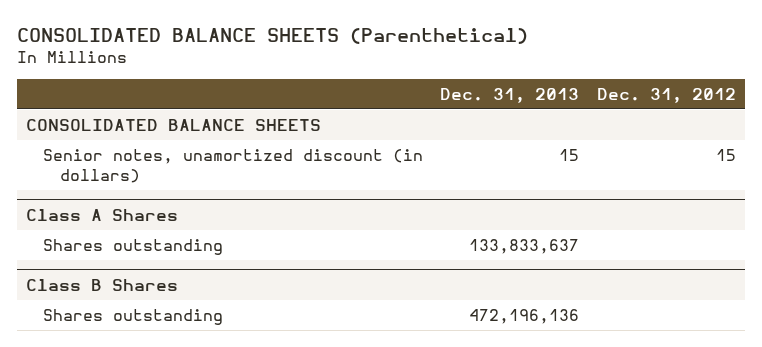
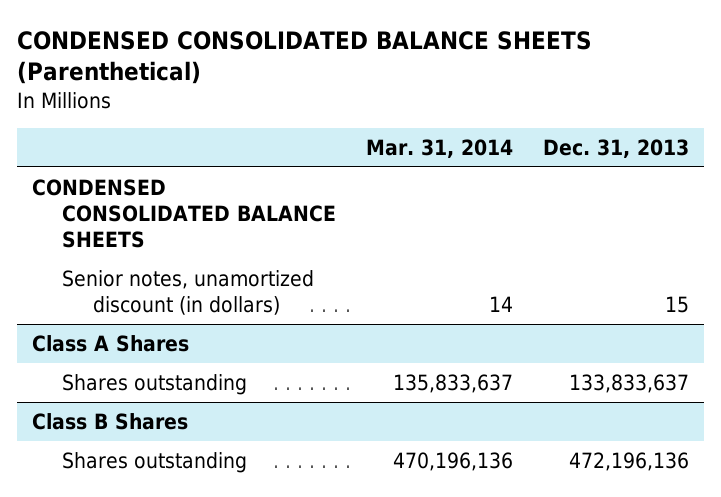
[17,27,529,44] CONSOLIDATED BALANCE SHEETS (Parenthetical) -> [17,30,593,85] CONDENSED CONSOLIDATED BALANCE SHEETS (Parenthetical)
[597,87,737,103] Dec. 31, 2012 -> none
none -> [366,138,514,158] Mar. 31, 2014
[25,118,321,131] CONSOLIDATED BALANCE SHEETS -> [31,178,337,249] CONDENSED CONSOLIDATED BALANCE SHEETS

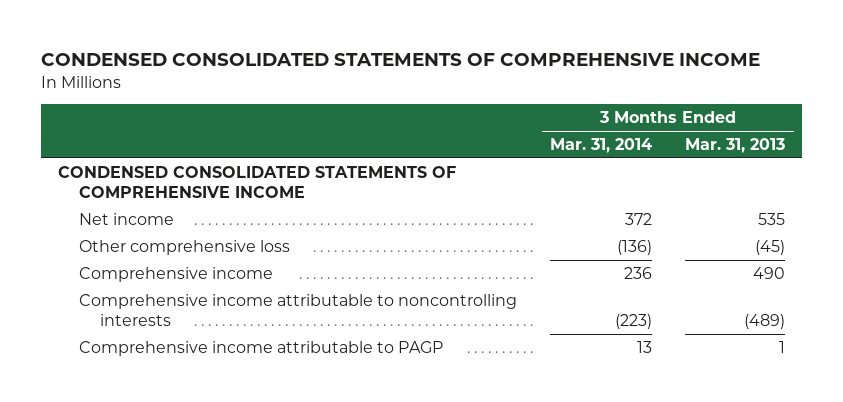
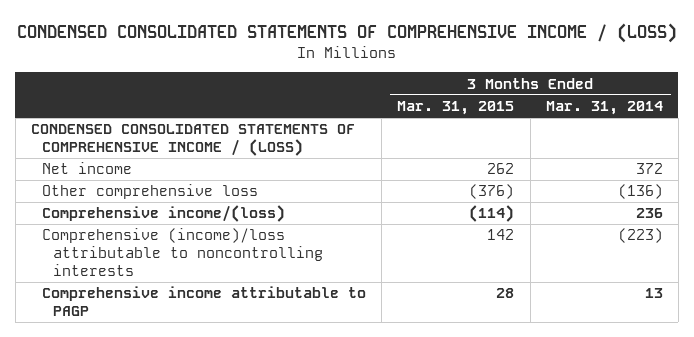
[41,53,761,67] CONDENSED CONSOLIDATED STATEMENTS OF COMPREHENSIVE INCOME -> [16,22,677,43] CONDENSED CONSOLIDATED STATEMENTS OF COMPREHENSIVE INCOME / (LOSS)
[685,138,786,154] Mar. 31, 2013 -> none
none -> [397,101,515,116] Mar. 31, 2015
[57,166,456,198] CONDENSED CONSOLIDATED STATEMENTS OF COMPREHENSIVE INCOME -> [30,124,355,157] CONDENSED CONSOLIDATED STATEMENTS OF COMPREHENSIVE INCOME / (LOSS)
[78,267,273,283] Comprehensive income -> [41,205,285,223] Comprehensive income/(loss)
[78,294,517,326] Comprehensive income attributable to noncontrolling interests -> [41,228,324,277] Comprehensive (income)/loss attributable to noncontrolling interests

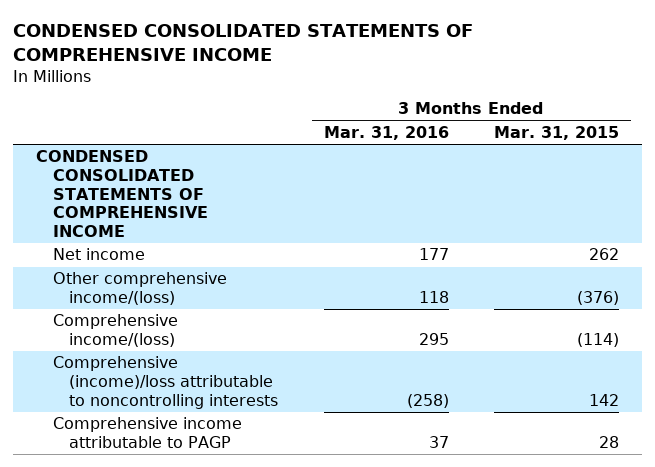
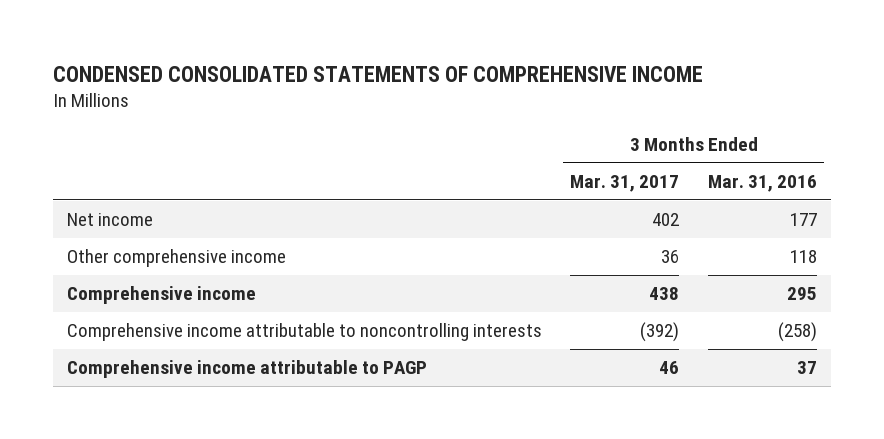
[494,125,620,140] Mar. 31, 2015 -> none
none -> [570,175,680,193] Mar. 31, 2017
[35,150,208,237] CONDENSED CONSOLIDATED STATEMENTS OF COMPREHENSIVE INCOME -> none
[52,272,227,306] Other comprehensive income/(loss) -> [66,249,286,268] Other comprehensive income
[52,314,178,348] Comprehensive income/(loss) -> [66,286,256,305] Comprehensive income
[52,356,279,409] Comprehensive (income)/loss attributable to noncontrolling interests -> [66,323,542,342] Comprehensive income attributable to noncontrolling interests

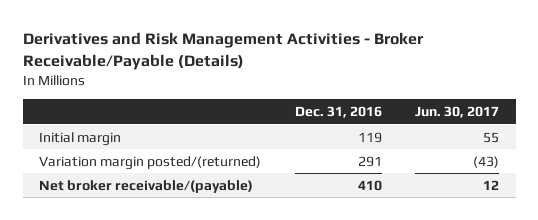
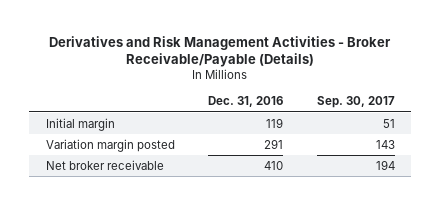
[414,105,499,118] Jun. 30, 2017 -> none
none -> [316,96,395,109] Sep. 30, 2017
[39,155,262,170] Variation margin posted/(returned) -> [45,138,175,152] Variation margin posted
[39,179,254,193] Net broker receivable/(payable) -> [45,159,164,170] Net broker receivable

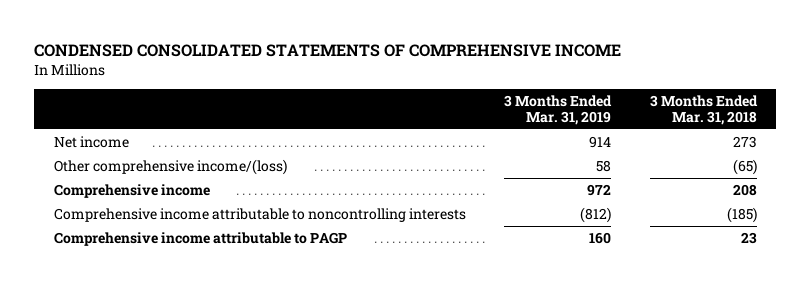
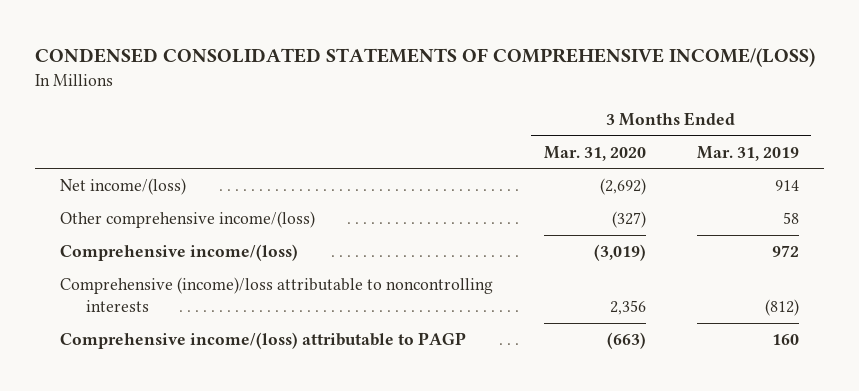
[34,43,622,57] CONDENSED CONSOLIDATED STATEMENTS OF COMPREHENSIVE INCOME -> [35,48,816,68] CONDENSED CONSOLIDATED STATEMENTS OF COMPREHENSIVE INCOME/(LOSS)
[649,94,758,125] 3 Months Ended Mar. 31, 2018 -> none
none -> [544,145,647,161] Mar. 31, 2020
[53,136,129,149] Net income -> [60,177,187,195] Net income/(loss)
[53,184,210,199] Comprehensive income -> [60,243,299,261] Comprehensive income/(loss)
[53,208,466,223] Comprehensive income attributable to noncontrolling interests -> [60,276,494,312] Comprehensive (income)/loss attributable to noncontrolling interests
[53,232,347,247] Comprehensive income attributable to PAGP -> [60,331,467,349] Comprehensive income/(loss) attributable to PAGP

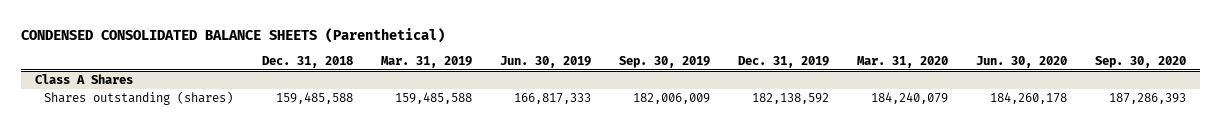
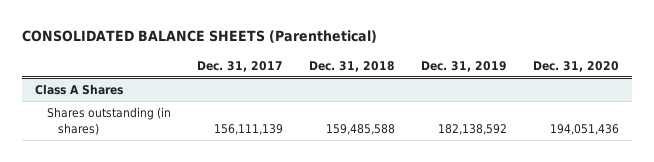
[21,27,446,43] CONDENSED CONSOLIDATED BALANCE SHEETS (Parenthetical) -> [22,30,378,44] CONSOLIDATED BALANCE SHEETS (Parenthetical)
[380,55,472,68] Mar. 31, 2019 -> none
[499,55,591,68] Jun. 30, 2019 -> none
[618,55,710,68] Sep. 30, 2019 -> none
[857,55,949,68] Mar. 31, 2020 -> none
[976,55,1068,68] Jun. 30, 2020 -> none
[1095,55,1187,68] Sep. 30, 2020 -> none
none -> [196,60,283,72] Dec. 31, 2017
none -> [532,60,619,72] Dec. 31, 2020
[44,91,234,106] Shares outstanding (shares) -> [46,107,171,135] Shares outstanding (in shares)

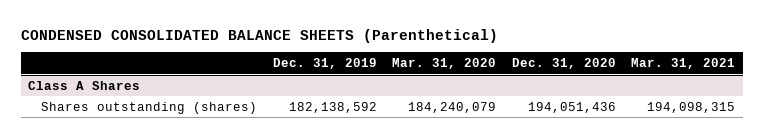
[22,30,378,44] CONSOLIDATED BALANCE SHEETS (Parenthetical) -> [20,28,498,43] CONDENSED CONSOLIDATED BALANCE SHEETS (Parenthetical)
[196,60,283,72] Dec. 31, 2017 -> none
[308,60,395,72] Dec. 31, 2018 -> none
none -> [392,58,497,70] Mar. 31, 2020
none -> [631,58,736,70] Mar. 31, 2021
[46,107,171,135] Shares outstanding (in shares) -> [41,101,258,114] Shares outstanding (shares)

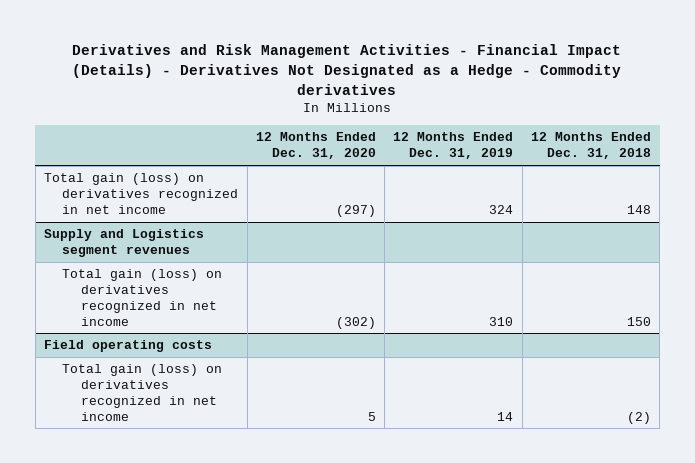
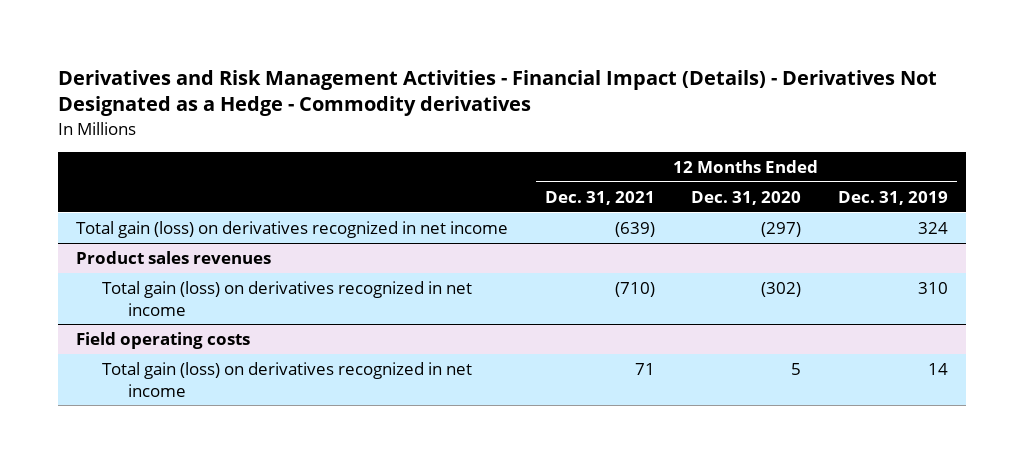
[530,132,651,160] 12 Months Ended Dec. 31, 2018 -> none
none -> [544,190,655,205] Dec. 31, 2021
[44,229,205,258] Supply and Logistics segment revenues -> [76,251,272,265] Product sales revenues

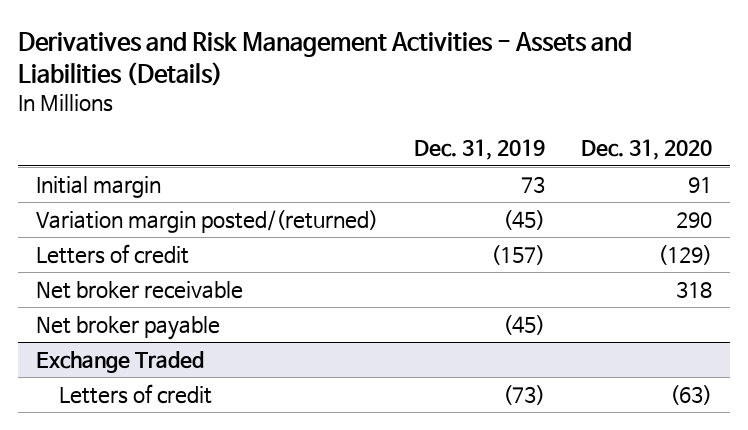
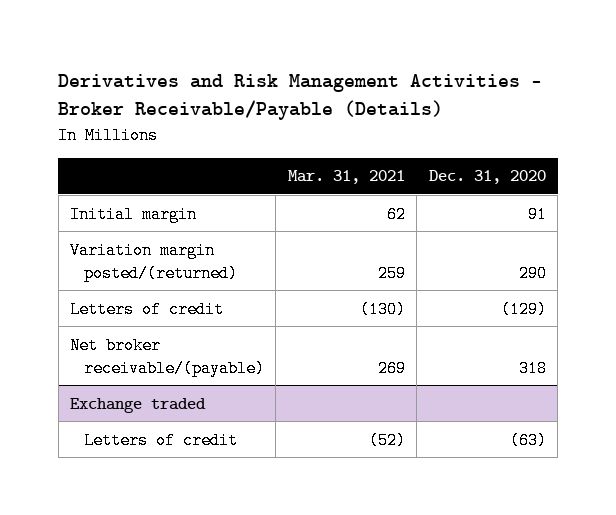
[17,31,632,86] Derivatives and Risk Management Activities - Assets and Liabilities (Details) -> [58,73,543,120] Derivatives and Risk Management Activities - Broker Receivable/Payable (Details)
[413,139,545,161] Dec. 31, 2019 -> none
none -> [287,170,405,185] Mar. 31, 2021
[35,316,220,341] Net broker payable -> none
[35,281,243,300] Net broker receivable -> [70,336,265,377] Net broker receivable/(payable)
[35,351,204,374] Exchange Traded -> [70,397,207,413] Exchange traded

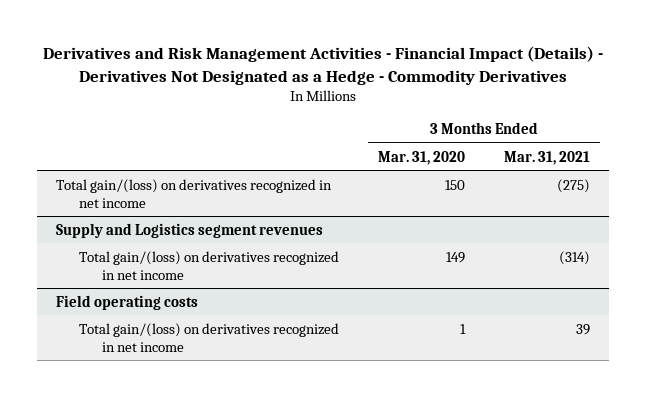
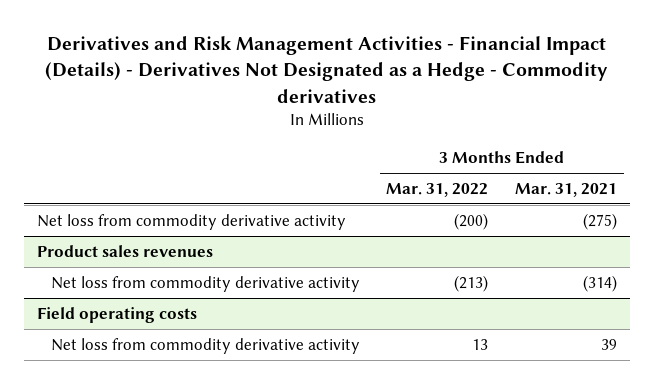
[43,46,604,85] Derivatives and Risk Management Activities - Financial Impact (Details) - Derivatives Not Designated as a Hedge - Commodity Derivatives -> [45,36,609,103] Derivatives and Risk Management Activities - Financial Impact (Details) - Derivatives Not Designated as a Hedge - Commodity derivatives
[377,150,465,165] Mar. 31, 2020 -> none
none -> [386,182,489,197] Mar. 31, 2022
[56,178,333,208] Total gain/(loss) on derivatives recognized in net income -> [37,213,347,230] Net loss from commodity derivative activity
[56,222,324,238] Supply and Logistics segment revenues -> [37,244,214,257] Product sales revenues
[78,250,339,280] Total gain/(loss) on derivatives recognized in net income -> [50,275,360,292] Net loss from commodity derivative activity
[78,322,339,352] Total gain/(loss) on derivatives recognized in net income -> [50,337,360,354] Net loss from commodity derivative activity

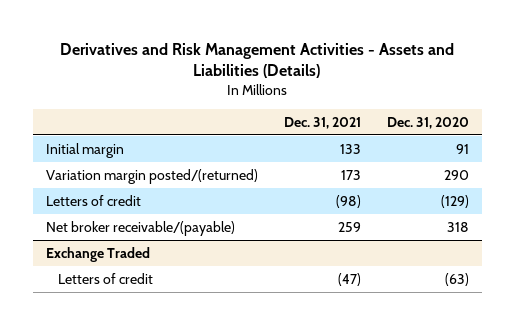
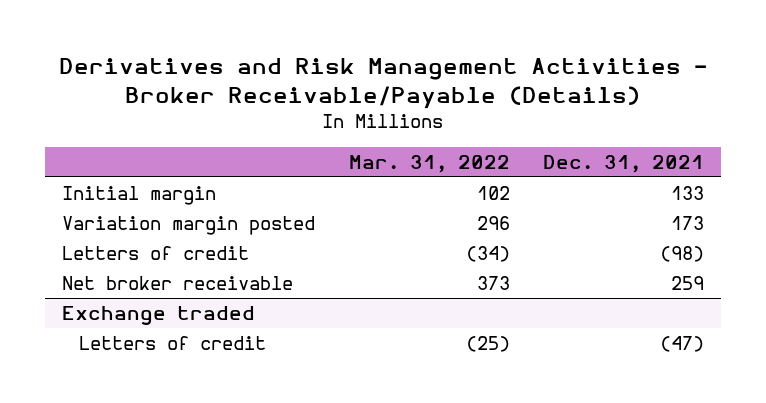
[60,42,455,79] Derivatives and Risk Management Activities - Assets and Liabilities (Details) -> [59,58,708,110] Derivatives and Risk Management Activities - Broker Receivable/Payable (Details)
[386,116,469,129] Dec. 31, 2020 -> none
none -> [348,154,510,173] Mar. 31, 2022
[45,168,258,184] Variation margin posted/(returned) -> [62,215,316,235] Variation margin posted
[45,220,235,236] Net broker receivable/(payable) -> [62,275,294,290] Net broker receivable
[45,246,150,262] Exchange Traded -> [62,305,256,325] Exchange traded

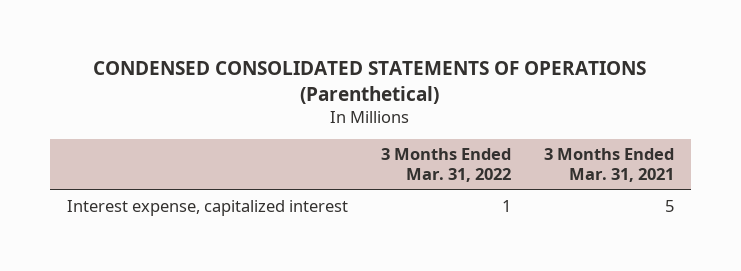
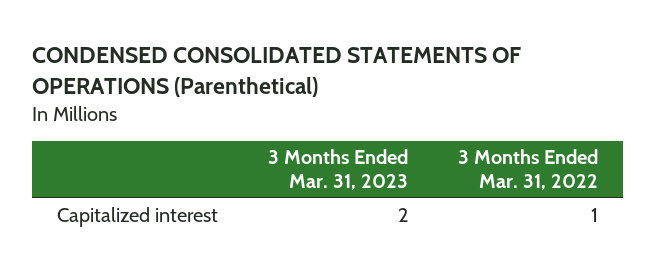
[544,148,675,183] 3 Months Ended Mar. 31, 2021 -> none
none -> [268,149,409,191] 3 Months Ended Mar. 31, 2023
[66,200,348,217] Interest expense, capitalized interest -> [57,207,219,228] Capitalized interest

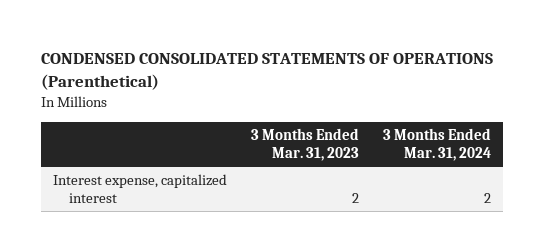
[457,149,598,191] 3 Months Ended Mar. 31, 2022 -> none
none -> [382,128,491,162] 3 Months Ended Mar. 31, 2024
[57,207,219,228] Capitalized interest -> [53,174,228,203] Interest expense, capitalized interest

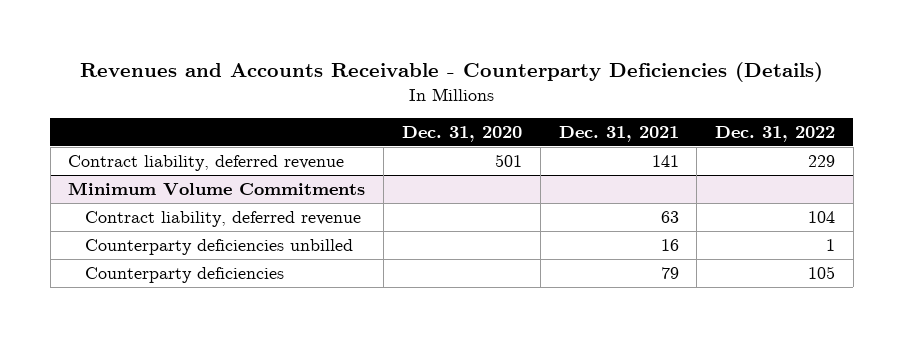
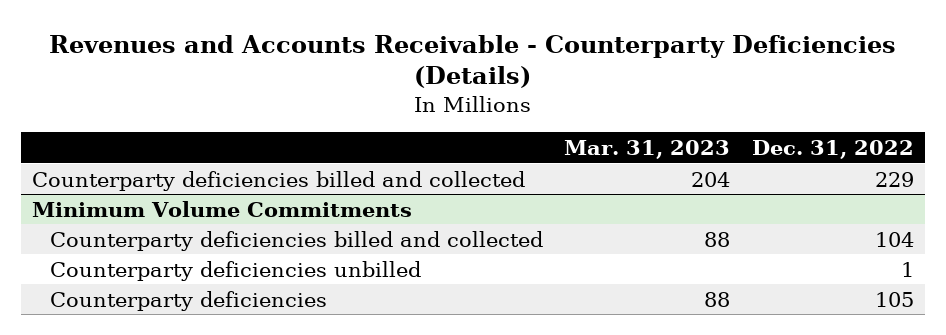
[401,126,522,143] Dec. 31, 2020 -> none
[558,126,679,143] Dec. 31, 2021 -> none
none -> [564,140,731,160] Mar. 31, 2023
[68,154,345,171] Contract liability, deferred revenue -> [31,170,525,191] Counterparty deficiencies billed and collected
[85,210,362,227] Contract liability, deferred revenue -> [49,230,543,251] Counterparty deficiencies billed and collected

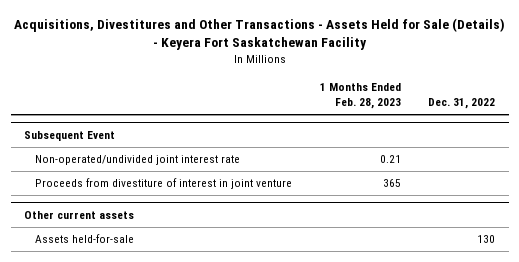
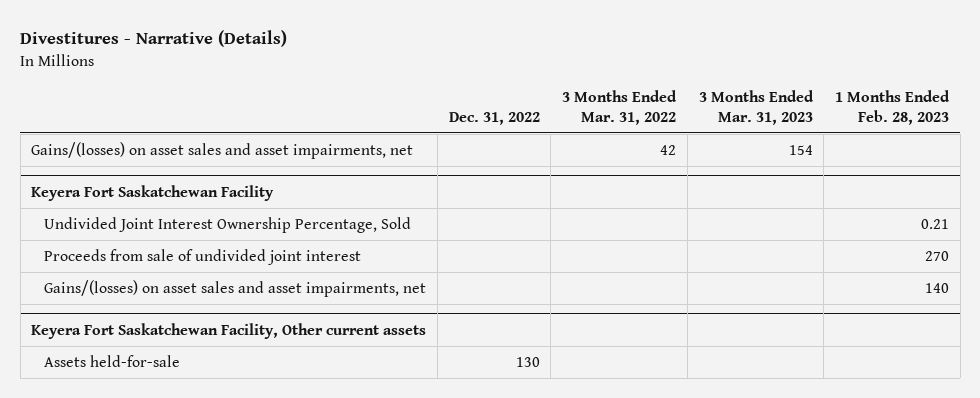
[13,17,505,51] Acquisitions, Divestitures and Other Transactions - Assets Held for Sale (Details) - Keyera Fort Saskatchewan Facility -> [20,30,288,48] Divestitures - Narrative (Details)
none -> [562,90,678,126] 3 Months Ended Mar. 31, 2022
none -> [698,90,814,126] 3 Months Ended Mar. 31, 2023
[24,210,135,219] Other current assets -> none
none -> [31,141,414,159] Gains/(losses) on asset sales and asset impairments, net
[24,130,116,141] Subsequent Event -> [31,184,275,201] Keyera Fort Saskatchewan Facility
[35,155,241,166] Non-operated/undivided joint interest rate -> [43,216,411,233] Undivided Joint Interest Ownership Percentage, Sold
[35,178,293,190] Proceeds from divestiture of interest in joint venture -> [43,248,361,265] Proceeds from sale of undivided joint interest
[382,179,401,188] 365 -> [925,250,950,261] 270
none -> [43,279,426,297] Gains/(losses) on asset sales and asset impairments, net
none -> [31,322,427,339] Keyera Fort Saskatchewan Facility, Other current assets

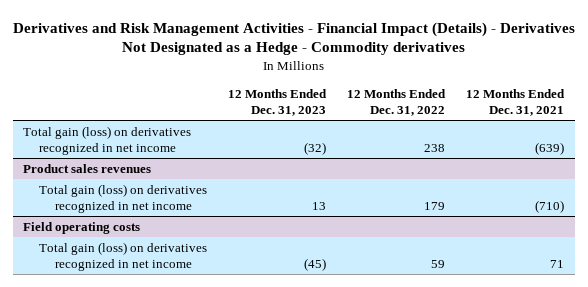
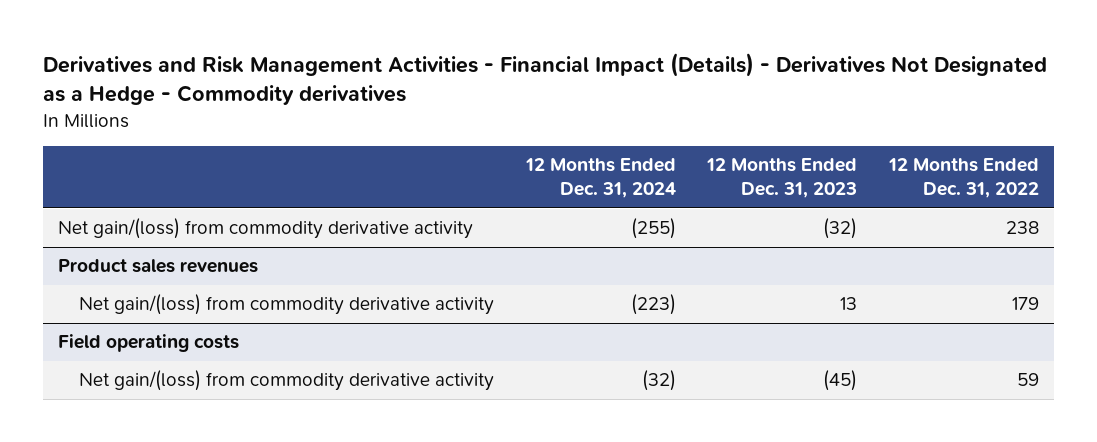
[466,88,566,116] 12 Months Ended Dec. 31, 2021 -> none
none -> [524,157,676,199] 12 Months Ended Dec. 31, 2024
[23,125,192,155] Total gain (loss) on derivatives recognized in net income -> [58,218,474,240] Net gain/(loss) from commodity derivative activity
[39,183,208,213] Total gain (loss) on derivatives recognized in net income -> [79,294,495,316] Net gain/(loss) from commodity derivative activity
[39,241,208,271] Total gain (loss) on derivatives recognized in net income -> [79,370,495,392] Net gain/(loss) from commodity derivative activity

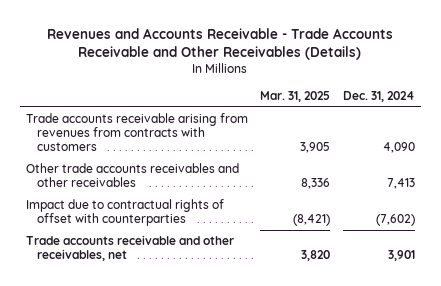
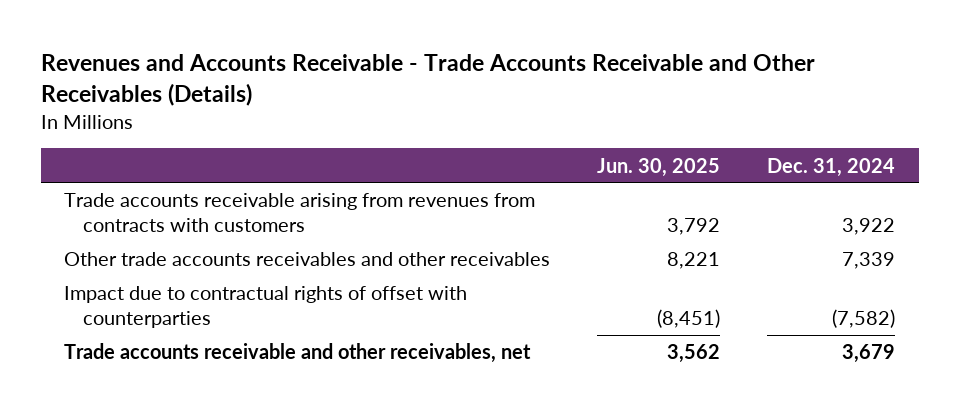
[260,90,331,102] Mar. 31, 2025 -> none
none -> [597,157,721,177] Jun. 30, 2025
[382,142,415,154] 4,090 -> [842,217,896,235] 3,922
[386,178,415,190] 7,413 -> [842,252,896,270] 7,339
[375,214,415,227] (7,602) -> [832,308,896,328] (7,582)
[387,250,415,262] 3,901 -> [842,344,896,364] 3,679

